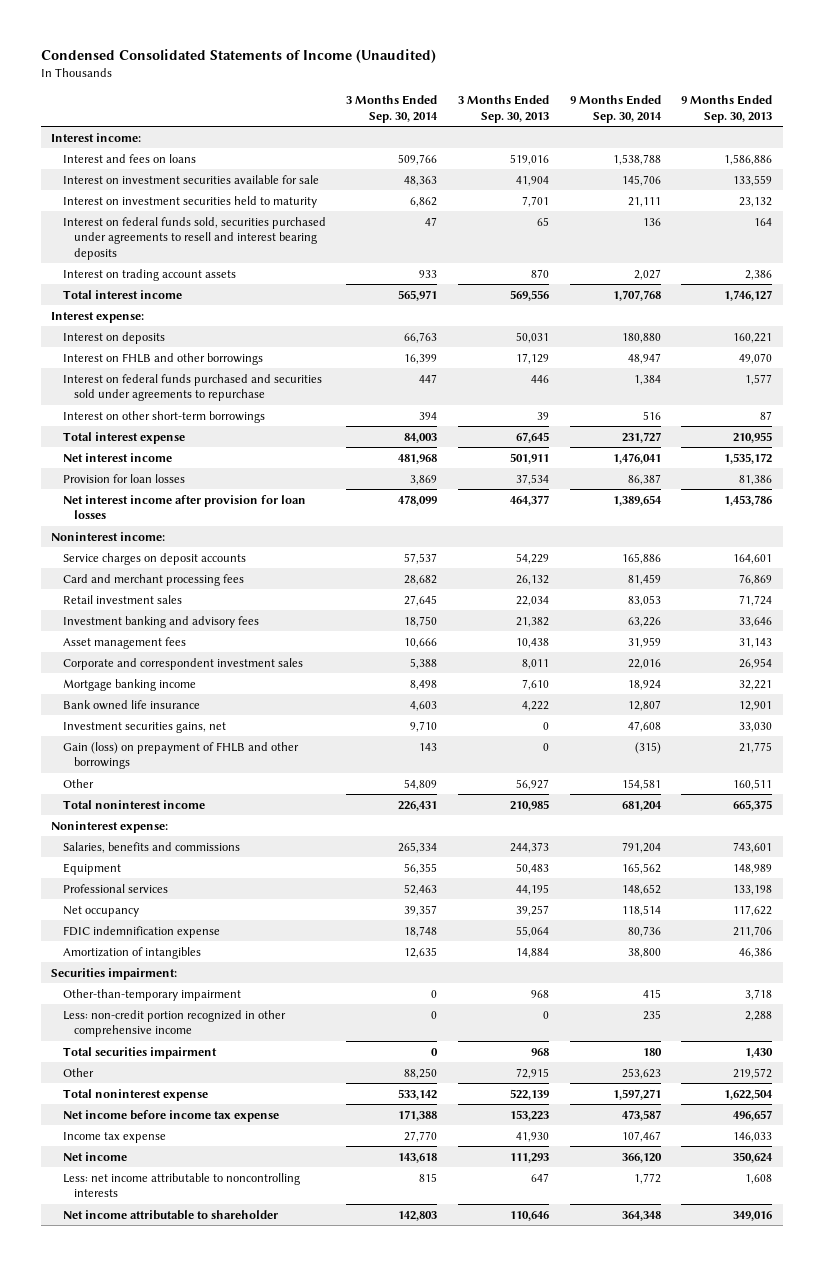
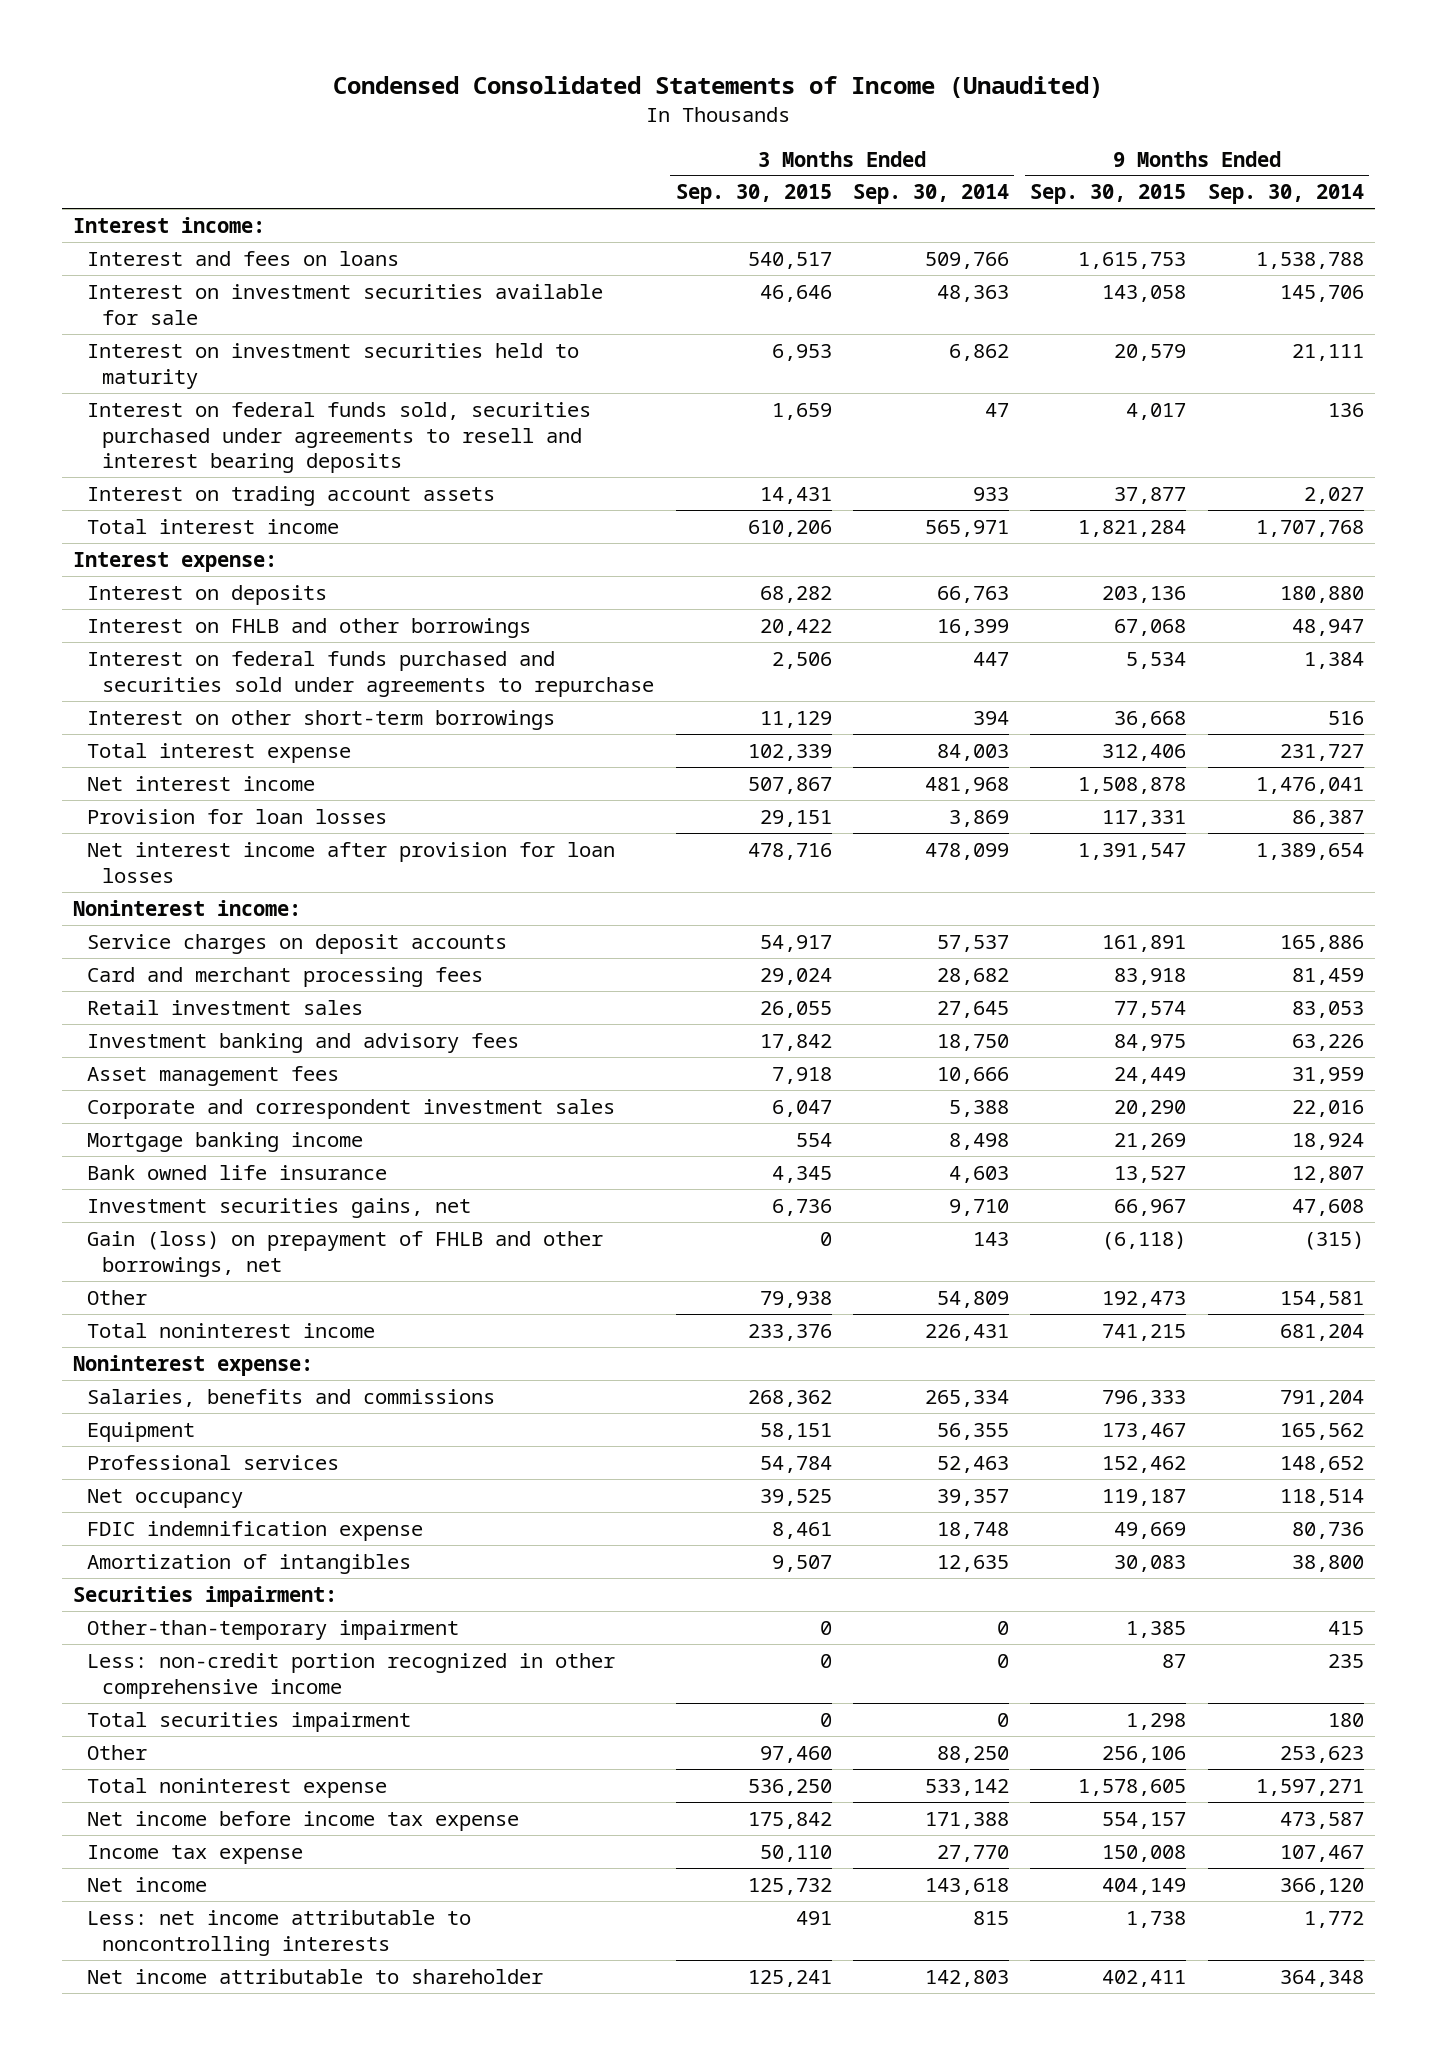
[457,95,549,123] 3 Months Ended Sep. 30, 2013 -> none
[681,95,773,123] 9 Months Ended Sep. 30, 2013 -> none
none -> [675,184,832,205] Sep. 30, 2015
none -> [1030,184,1187,205] Sep. 30, 2015
[62,741,299,770] Gain (loss) on prepayment of FHLB and other borrowings -> [87,1230,604,1277] Gain (loss) on prepayment of FHLB and other borrowings, net

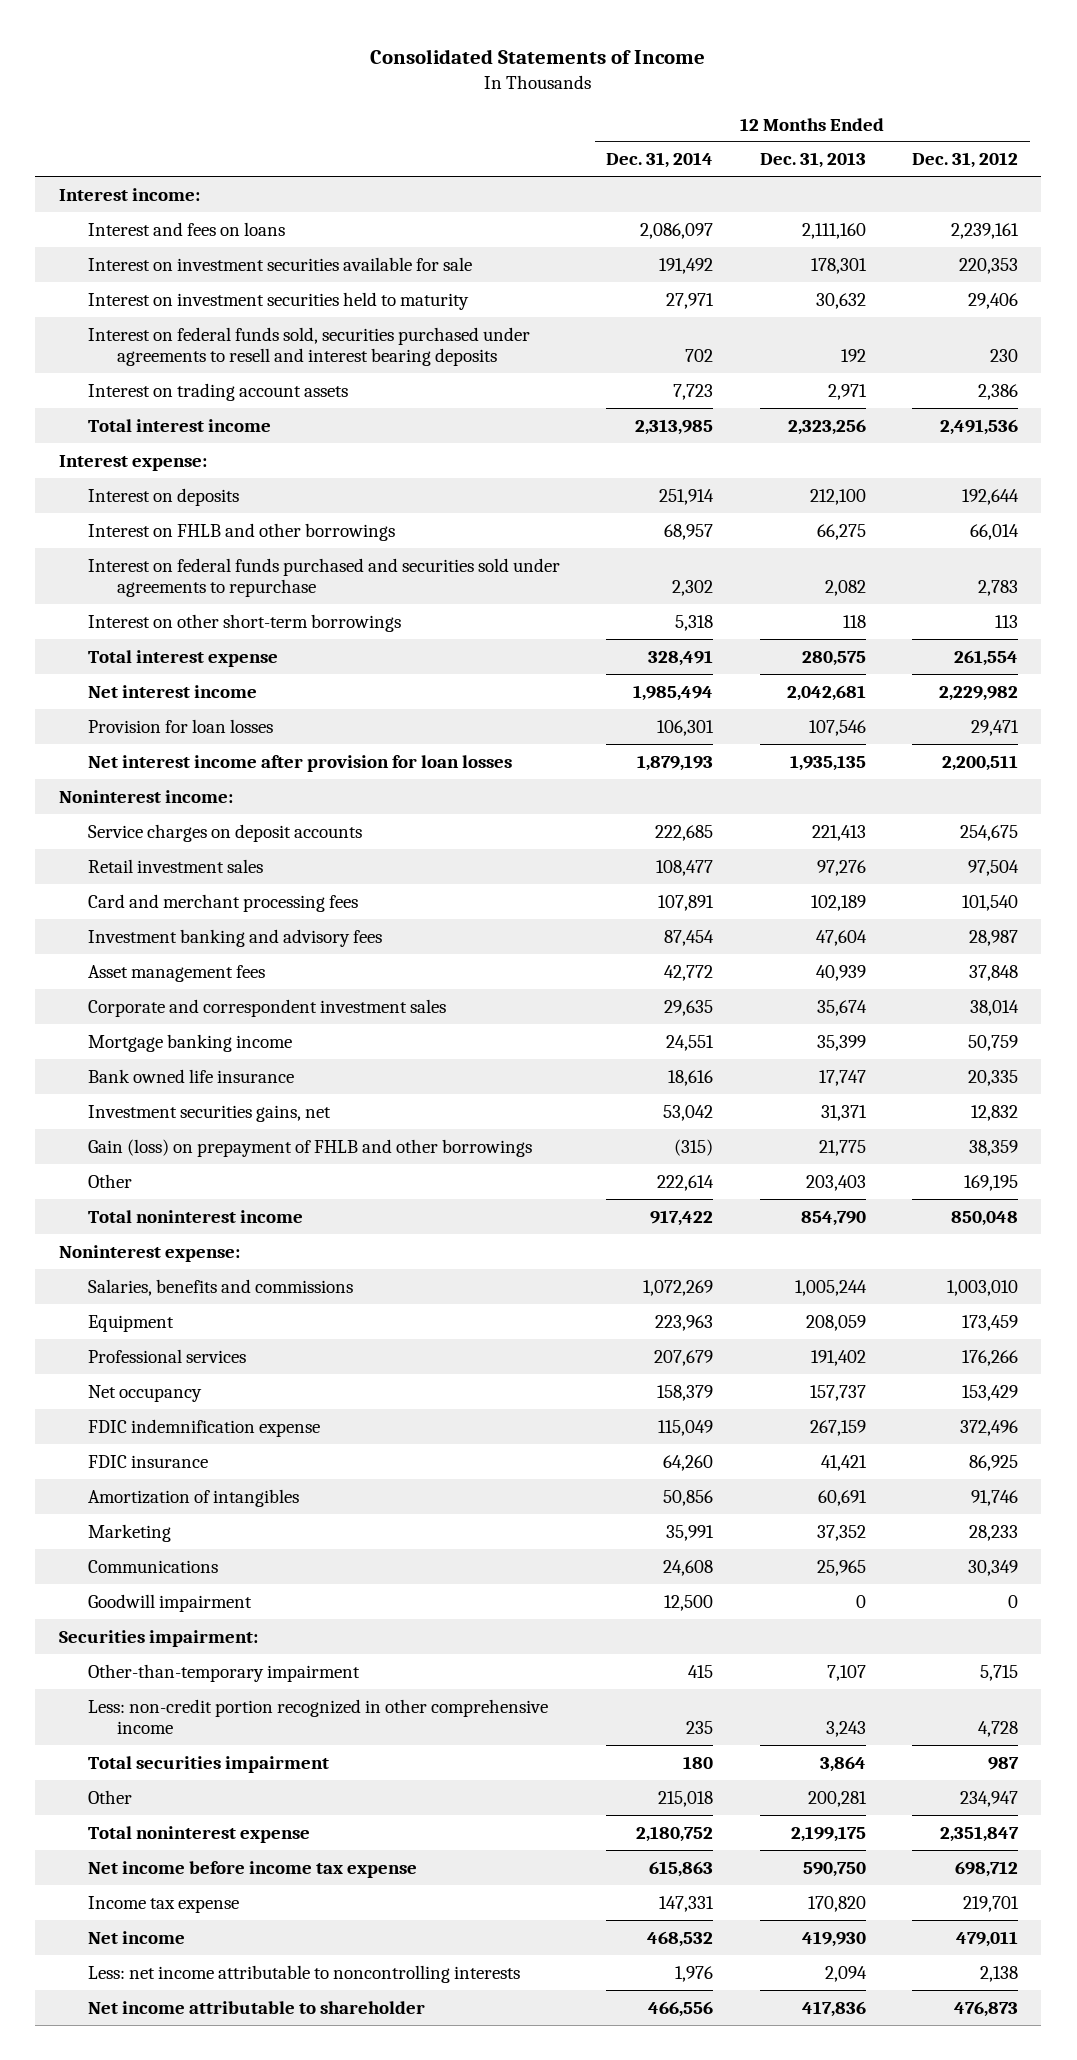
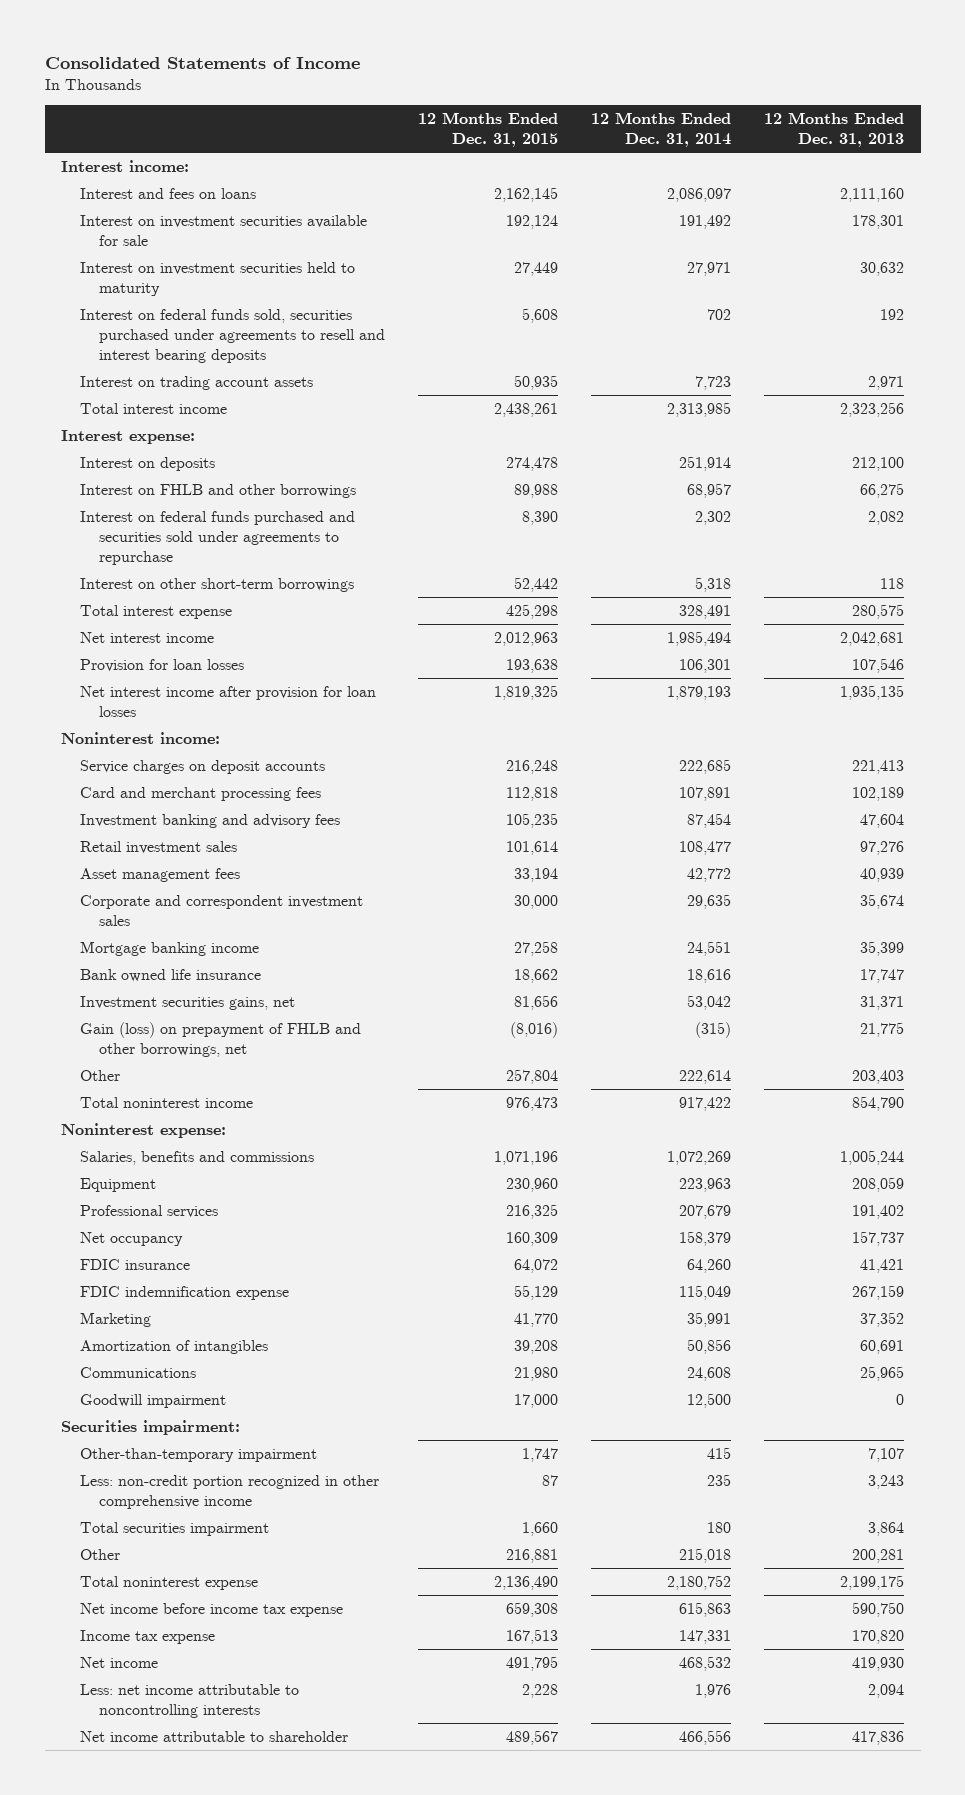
[912,152,1019,169] Dec. 31, 2012 -> none
none -> [417,112,558,148] 12 Months Ended Dec. 31, 2015
[87,858,263,873] Retail investment sales -> [79,840,237,854] Retail investment sales
[87,1138,532,1157] Gain (loss) on prepayment of FHLB and other borrowings -> [79,1021,361,1057] Gain (loss) on prepayment of FHLB and other borrowings, net
[87,1418,320,1437] FDIC indemnification expense -> [79,1285,289,1300] FDIC indemnification expense
[87,1488,299,1507] Amortization of intangibles -> [79,1339,268,1354] Amortization of intangibles

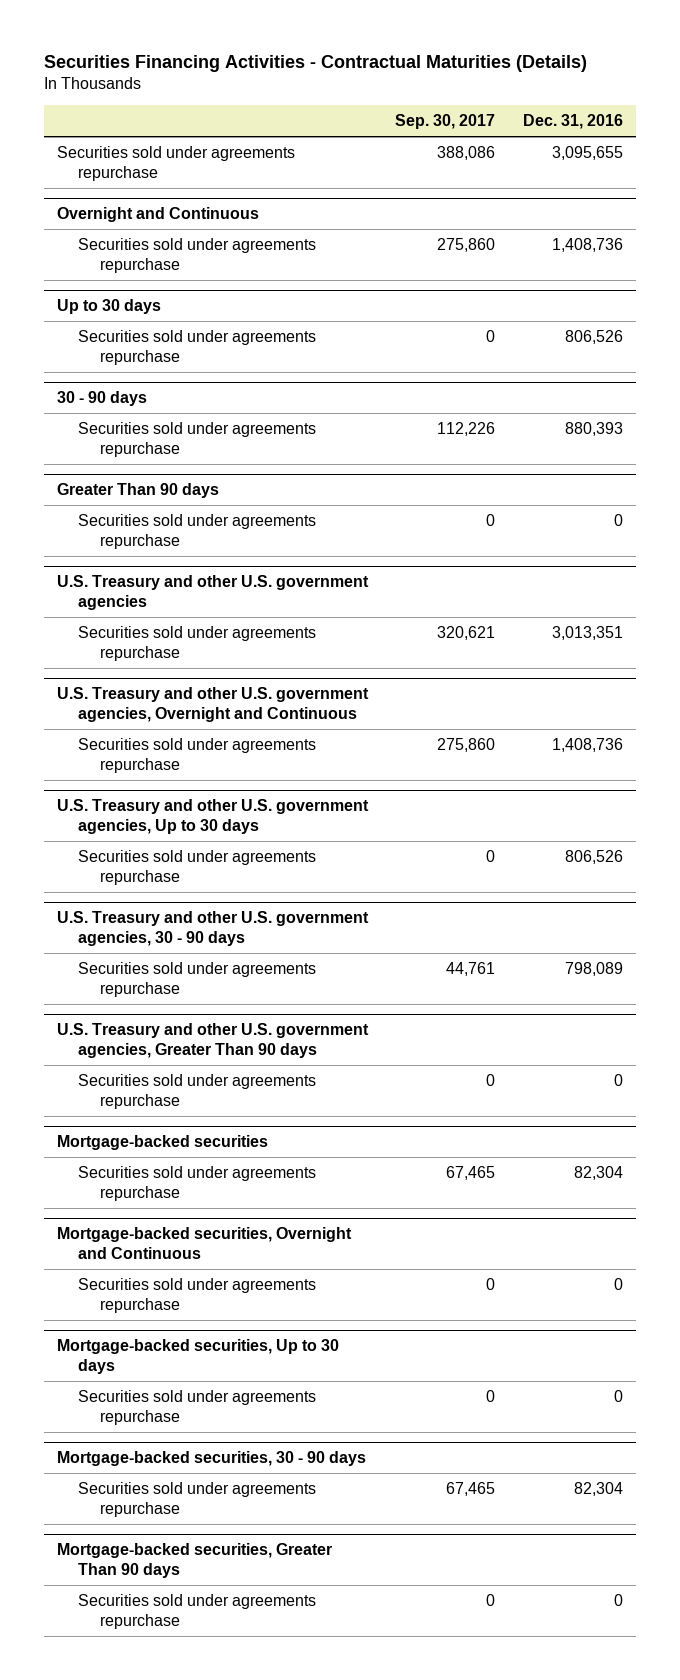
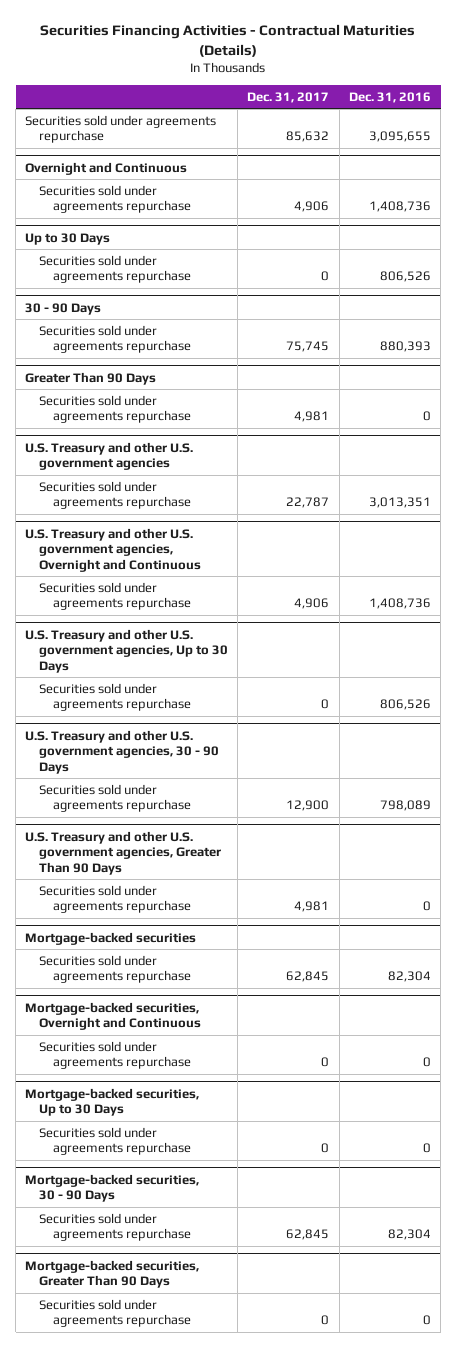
[395,114,496,130] Sep. 30, 2017 -> none
none -> [247,91,330,103] Dec. 31, 2017
[57,299,162,315] Up to 30 days -> [25,232,111,245] Up to 30 Days
[57,391,148,407] 30 - 90 days -> [25,302,102,315] 30 - 90 Days
[57,483,220,499] Greater Than 90 days -> [25,371,157,385] Greater Than 90 Days
[57,799,370,835] U.S. Treasury and other U.S. government agencies, Up to 30 days -> [25,628,229,673] U.S. Treasury and other U.S. government agencies, Up to 30 Days
[57,911,370,947] U.S. Treasury and other U.S. government agencies, 30 - 90 days -> [25,729,220,774] U.S. Treasury and other U.S. government agencies, 30 - 90 Days
[57,1023,370,1059] U.S. Treasury and other U.S. government agencies, Greater Than 90 days -> [25,830,222,875] U.S. Treasury and other U.S. government agencies, Greater Than 90 Days
[57,1339,340,1375] Mortgage-backed securities, Up to 30 days -> [25,1087,200,1117] Mortgage-backed securities, Up to 30 Days
[57,1451,367,1467] Mortgage-backed securities, 30 - 90 days -> [25,1173,200,1203] Mortgage-backed securities, 30 - 90 Days
[57,1543,333,1579] Mortgage-backed securities, Greater Than 90 days -> [25,1259,200,1289] Mortgage-backed securities, Greater Than 90 Days

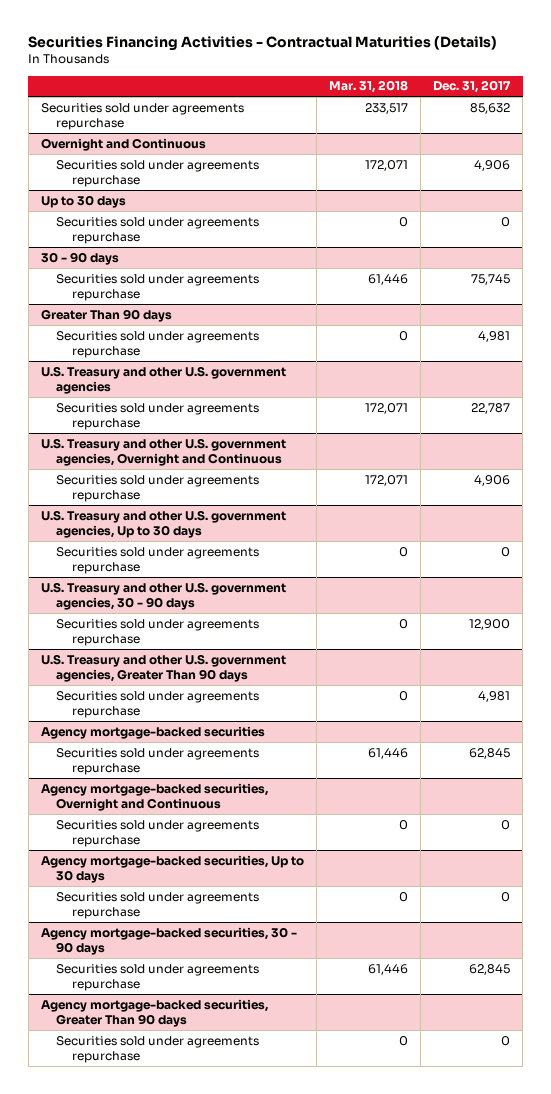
[348,91,431,103] Dec. 31, 2016 -> none
none -> [329,80,409,94] Mar. 31, 2018
[25,232,111,245] Up to 30 Days -> [40,194,126,208] Up to 30 days
[25,302,102,315] 30 - 90 Days -> [40,251,119,265] 30 - 90 days
[25,371,157,385] Greater Than 90 Days -> [40,308,172,322] Greater Than 90 days
[25,628,229,673] U.S. Treasury and other U.S. government agencies, Up to 30 Days -> [40,509,286,538] U.S. Treasury and other U.S. government agencies, Up to 30 days
[25,729,220,774] U.S. Treasury and other U.S. government agencies, 30 - 90 Days -> [40,581,286,610] U.S. Treasury and other U.S. government agencies, 30 - 90 days
[25,830,222,875] U.S. Treasury and other U.S. government agencies, Greater Than 90 Days -> [40,653,286,682] U.S. Treasury and other U.S. government agencies, Greater Than 90 days
[25,931,197,945] Mortgage-backed securities -> [40,725,265,739] Agency mortgage-backed securities
[25,1001,202,1031] Mortgage-backed securities, Overnight and Continuous -> [40,782,268,811] Agency mortgage-backed securities, Overnight and Continuous
[25,1087,200,1117] Mortgage-backed securities, Up to 30 Days -> [40,854,304,883] Agency mortgage-backed securities, Up to 30 days
[25,1173,200,1203] Mortgage-backed securities, 30 - 90 Days -> [40,926,297,955] Agency mortgage-backed securities, 30 - 90 days
[25,1259,200,1289] Mortgage-backed securities, Greater Than 90 Days -> [40,998,268,1027] Agency mortgage-backed securities, Greater Than 90 days

